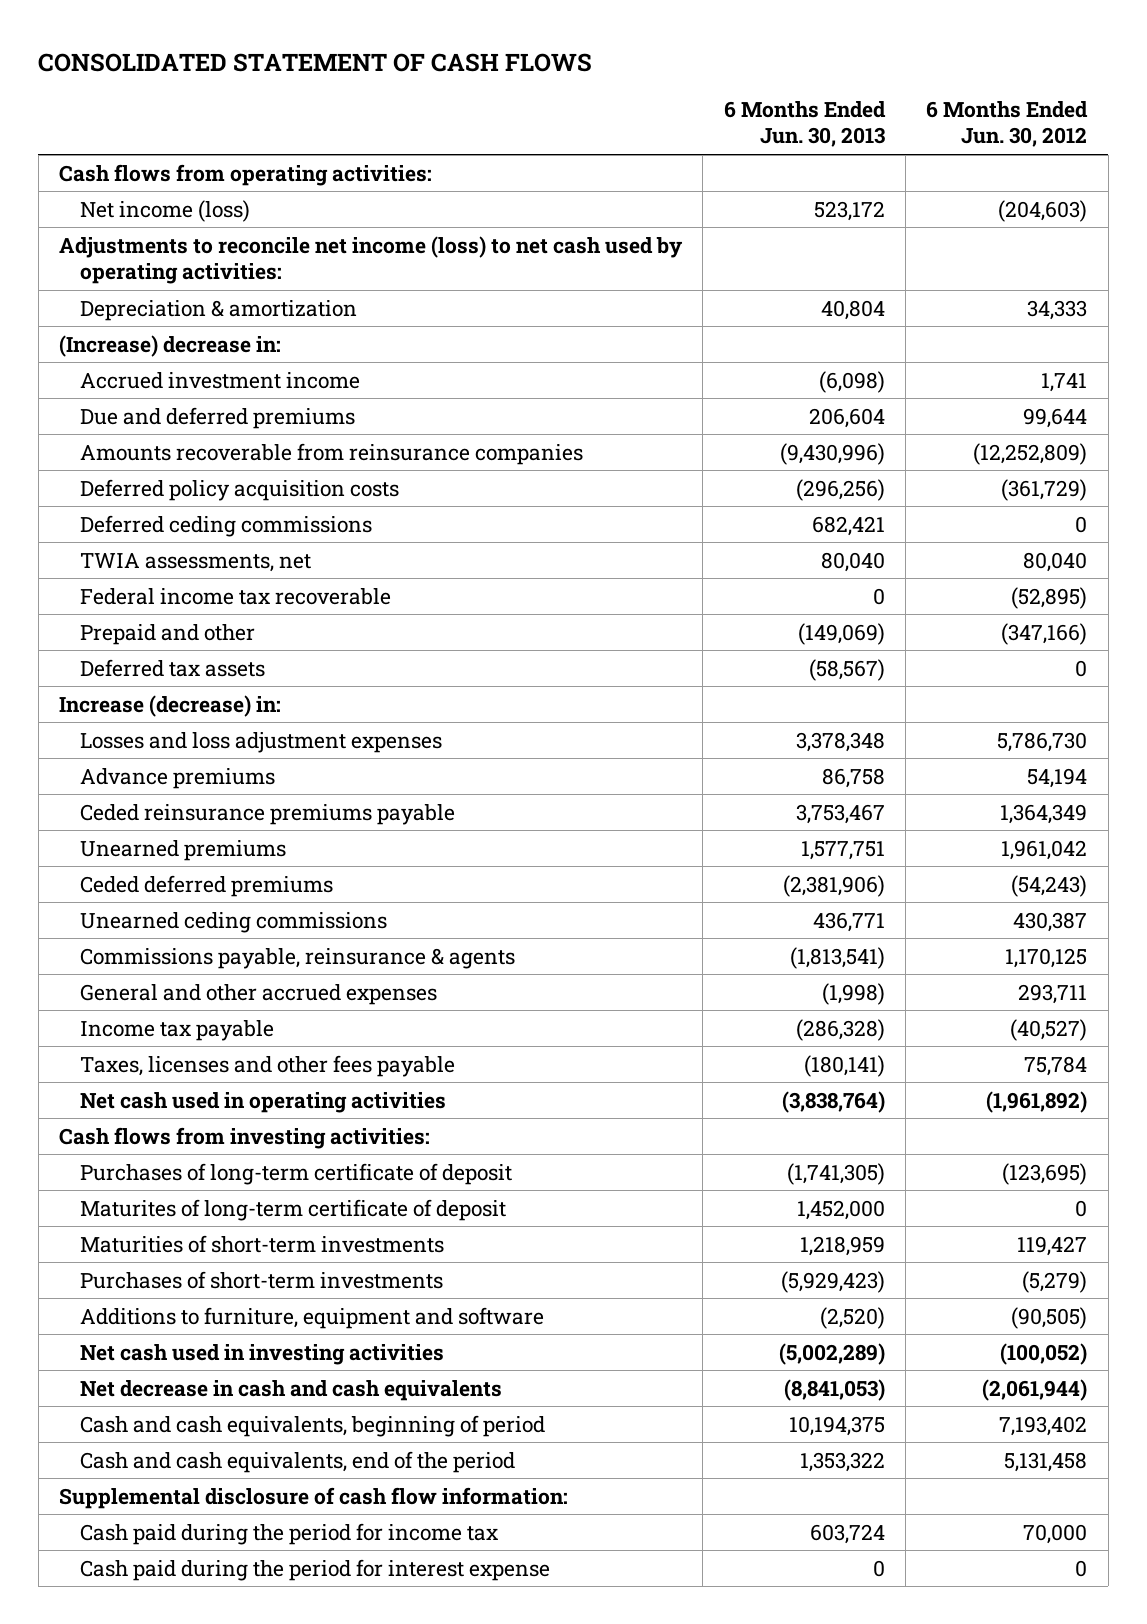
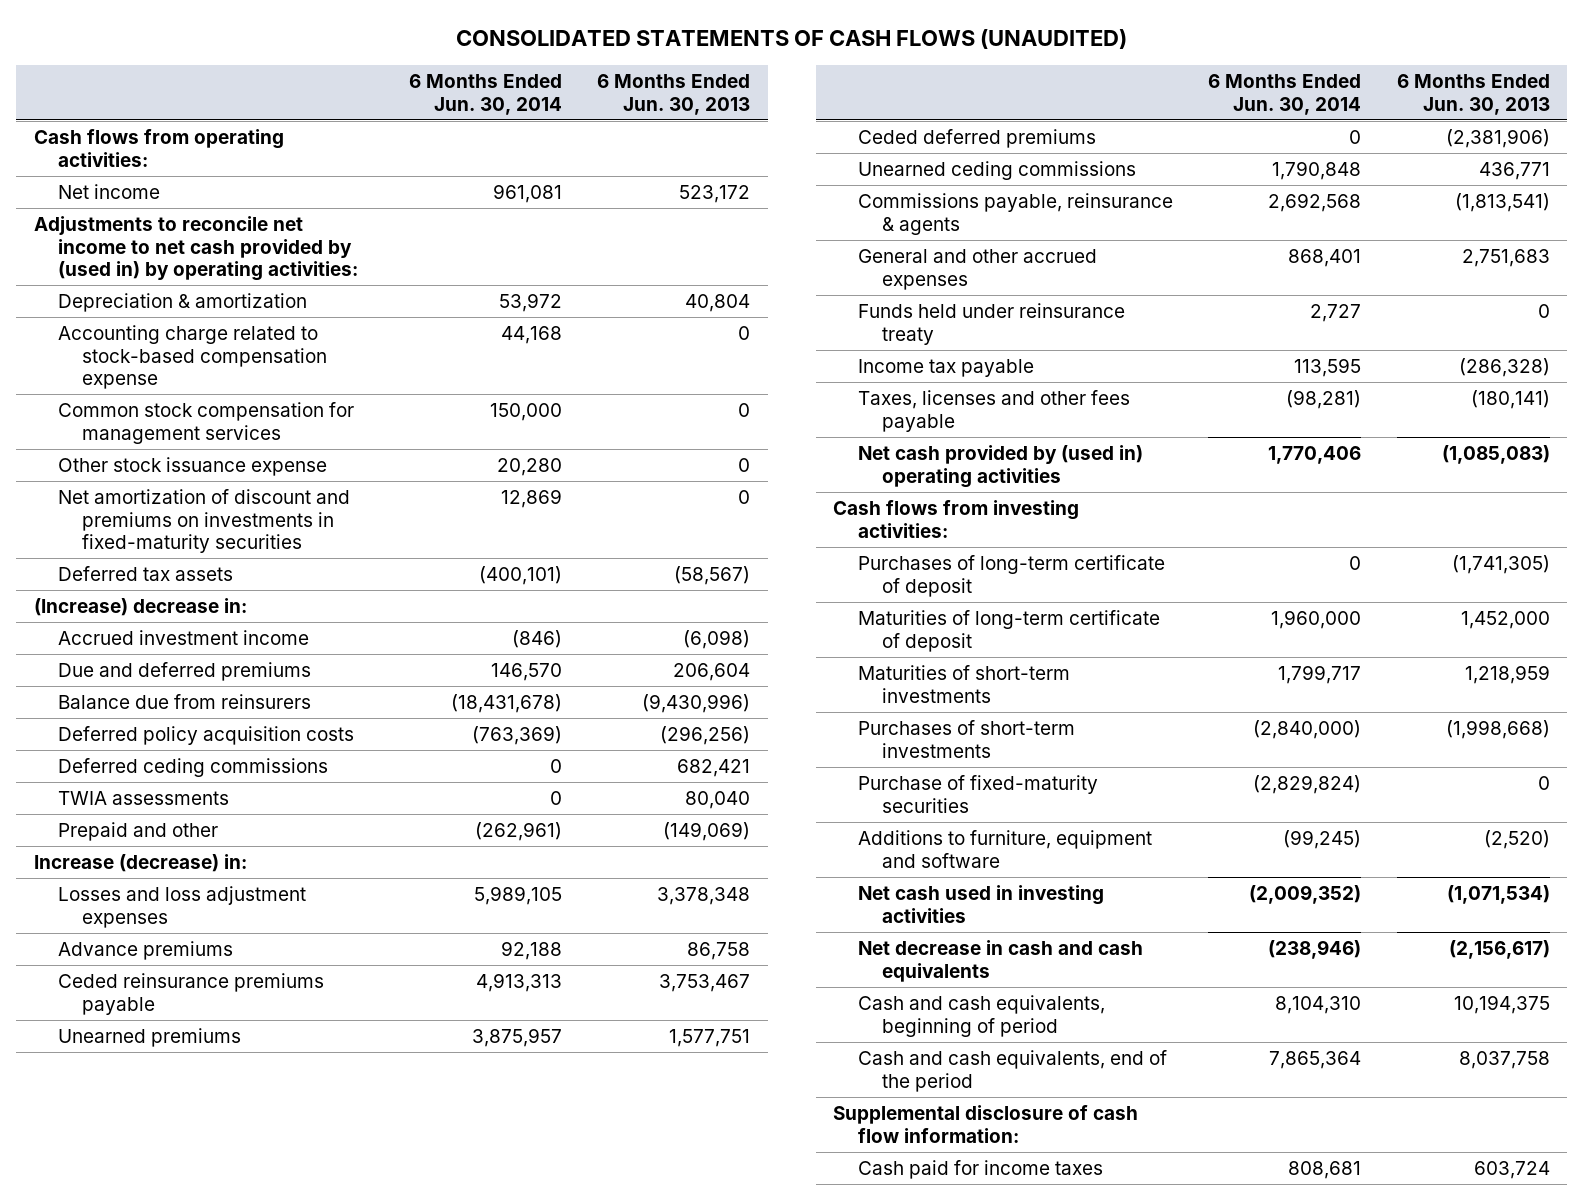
[38,52,593,72] CONSOLIDATED STATEMENT OF CASH FLOWS -> [455,28,1127,49] CONSOLIDATED STATEMENTS OF CASH FLOWS (UNAUDITED)
[926,101,1089,148] 6 Months Ended Jun. 30, 2012 -> none
none -> [408,74,562,115] 6 Months Ended Jun. 30, 2014
[79,199,250,222] Net income (loss) -> [58,183,161,199] Net income
[59,235,684,284] Adjustments to reconcile net income (loss) to net cash used by operating activities: -> [33,215,359,282] Adjustments to reconcile net income to net cash provided by (used in) by operating activities:
none -> [58,324,328,390] Accounting charge related to stock-based compensation expense
none -> [58,401,355,444] Common stock compensation for management services
none -> [58,456,328,476] Other stock issuance expense
none -> [58,488,351,554] Net amortization of discount and premiums on investments in fixed-maturity securities
[79,658,265,677] Deferred tax assets -> [58,565,234,581] Deferred tax assets
[79,442,583,465] Amounts recoverable from reinsurance companies -> [58,693,312,709] Balance due from reinsurers
[79,587,391,605] Federal income tax recoverable -> none
[79,552,311,572] TWIA assessments, net -> [58,790,230,805] TWIA assessments
[821,982,885,1005] (1,998) -> [1461,248,1550,267] 2,751,683
none -> [857,302,1125,345] Funds held under reinsurance treaty
[79,1091,446,1113] Net cash used in operating activities -> [857,444,1143,488] Net cash provided by (used in) operating activities
[781,1090,885,1113] (3,838,764) -> [1441,444,1550,464] (1,085,083)
[79,1198,506,1221] Maturites of long-term certificate of deposit -> [857,609,1160,652] Maturities of long-term certificate of deposit
[780,1270,885,1293] (5,929,423) -> [1445,719,1550,739] (1,998,668)
none -> [857,774,1098,813] Purchase of fixed-maturity securities
[778,1342,885,1365] (5,002,289) -> [1446,884,1550,904] (1,071,534)
[783,1378,885,1401] (8,841,053) -> [1448,939,1550,959] (2,156,617)
[799,1451,885,1472] 1,353,322 -> [1458,1050,1550,1069] 8,037,758
[79,1522,498,1545] Cash paid during the period for income tax -> none
[79,1558,550,1581] Cash paid during the period for interest expense -> [857,1159,1103,1179] Cash paid for income taxes
[872,1559,885,1577] 0 -> [1473,1160,1550,1179] 603,724

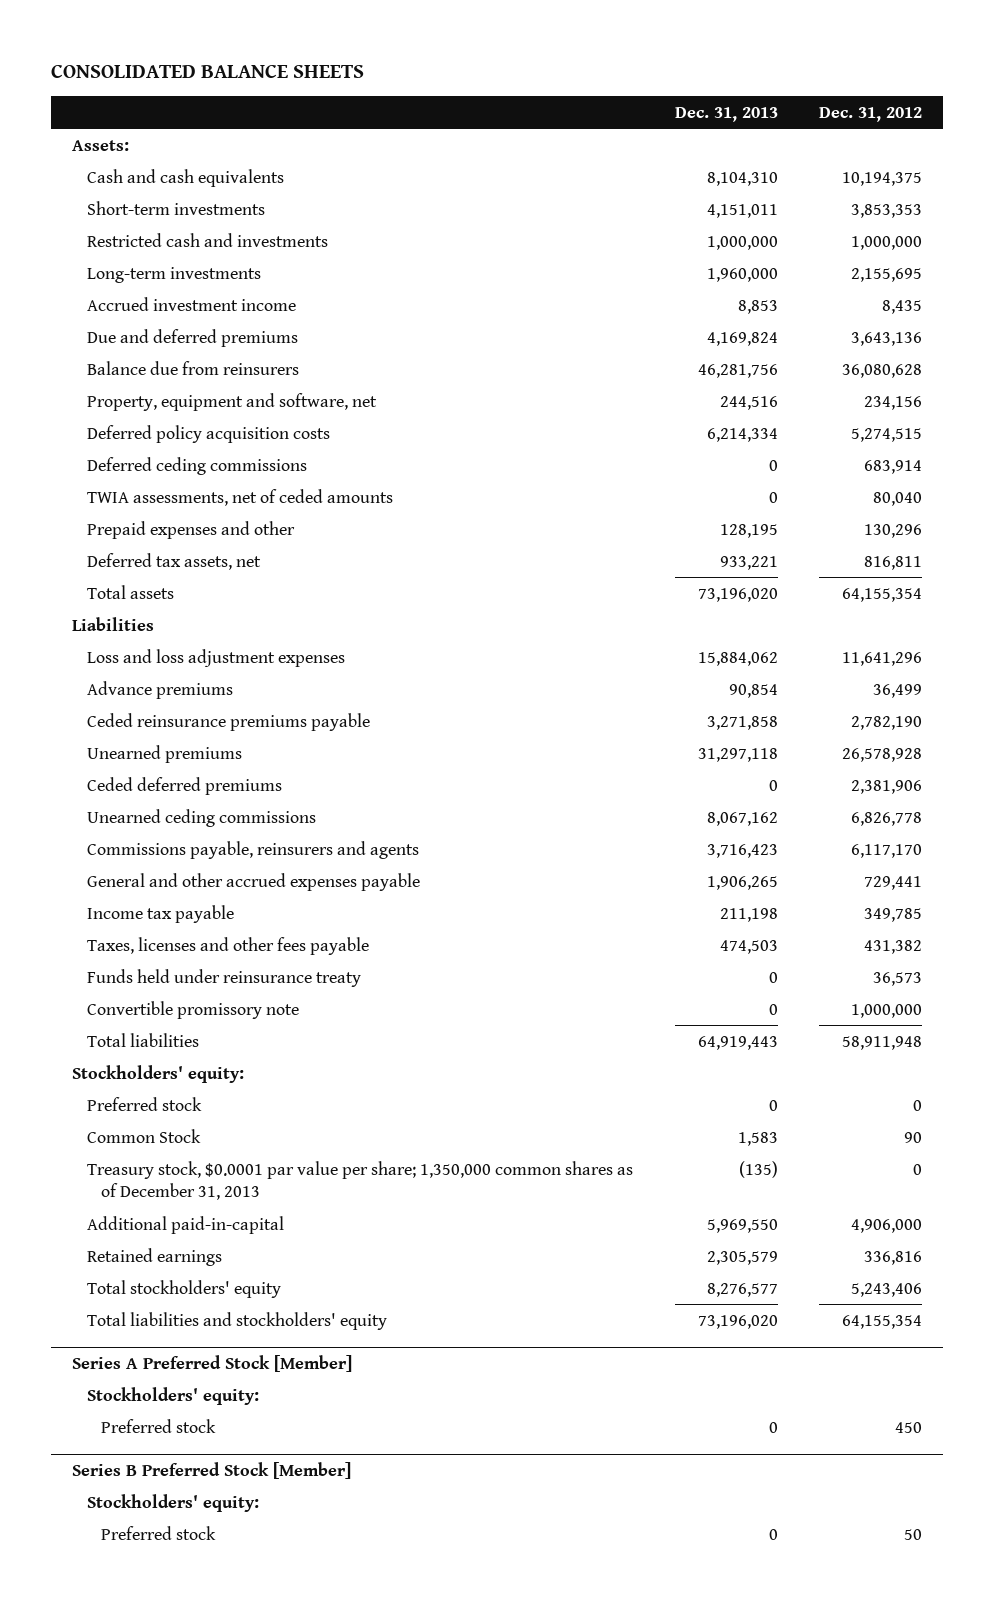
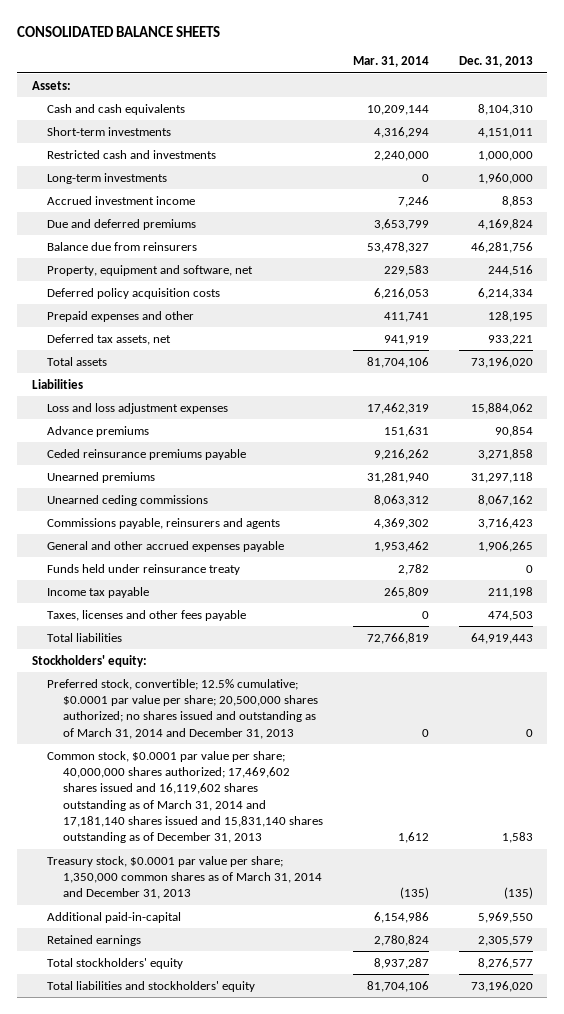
[819,106,923,122] Dec. 31, 2012 -> none
none -> [352,56,429,68] Mar. 31, 2014
[86,456,307,475] Deferred ceding commissions -> none
[86,488,393,506] TWIA assessments, net of ceded amounts -> none
[86,776,282,795] Ceded deferred premiums -> none
[86,968,361,987] Funds held under reinsurance treaty -> [47,563,241,575] Funds held under reinsurance treaty
[86,1000,299,1019] Convertible promissory note -> none
[86,1096,202,1111] Preferred stock -> [47,678,318,739] Preferred stock, convertible; 12.5% cumulative; $0.0001 par value per share; 20,500,000 shares authorized; no shares issued and outstanding as of March 31, 2014 and December 31, 2013
[86,1128,201,1143] Common Stock -> [47,750,323,844] Common stock, $0.0001 par value per share; 40,000,000 shares authorized; 17,469,602 shares issued and 16,119,602 shares outstanding as of March 31, 2014 and 17,181,140 shares issued and 15,831,140 shares outstanding as of December 31, 2013
[86,1160,633,1201] Treasury stock, $0.0001 par value per share; 1,350,000 common shares as of December 31, 2013 -> [47,855,322,900] Treasury stock, $0.0001 par value per share; 1,350,000 common shares as of March 31, 2014 and December 31, 2013
[71,1354,352,1372] Series A Preferred Stock [Member] -> none
[86,1386,259,1405] Stockholders' equity: -> none
[101,1418,217,1433] Preferred stock -> none
[71,1461,351,1479] Series B Preferred Stock [Member] -> none
[86,1493,259,1512] Stockholders' equity: -> none
[101,1525,217,1540] Preferred stock -> none

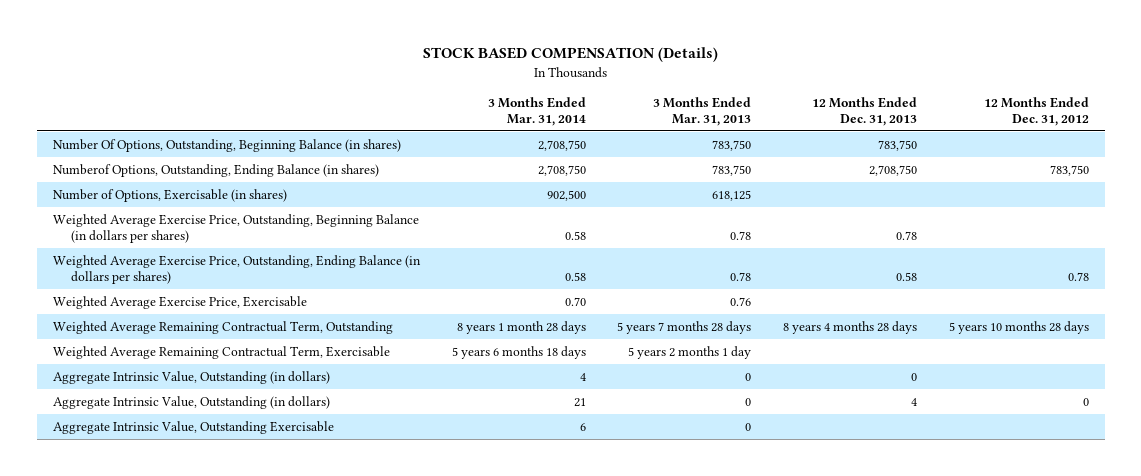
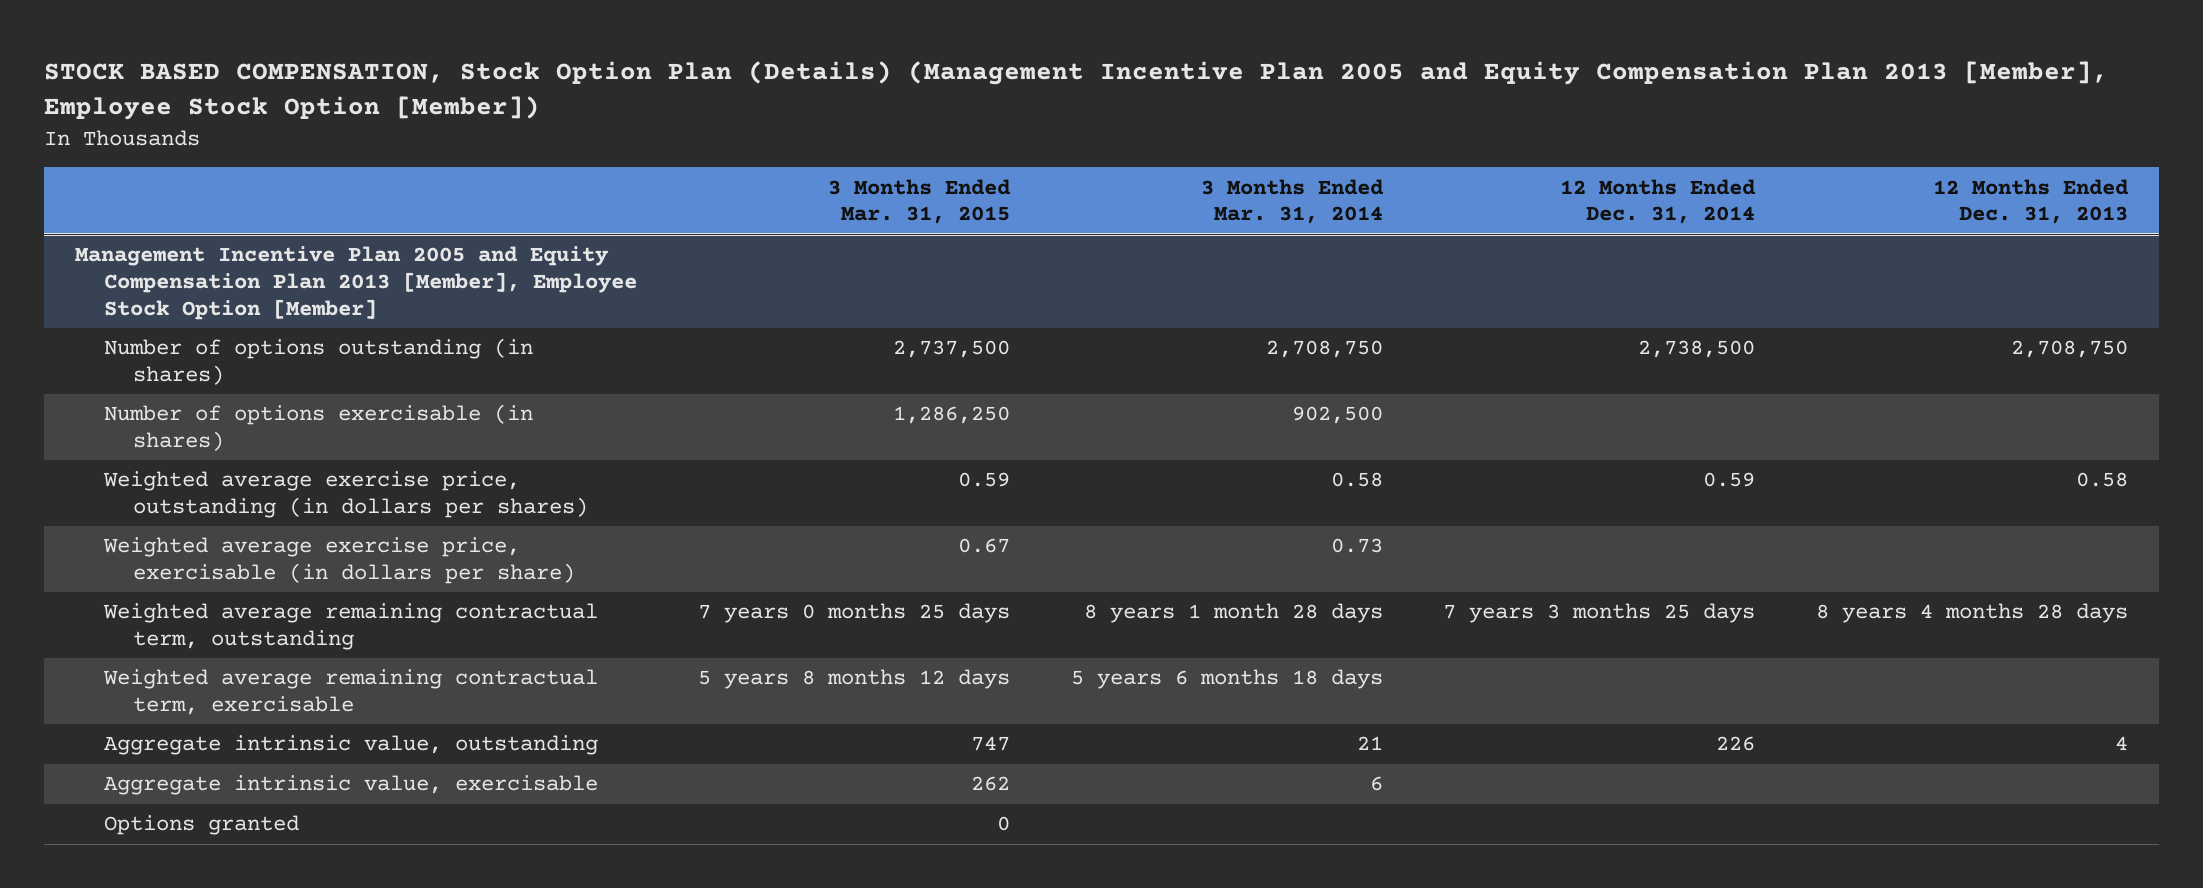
[422,47,718,63] STOCK BASED COMPENSATION (Details) -> [44,61,2109,121] STOCK BASED COMPENSATION, Stock Option Plan (Details) (Management Incentive Plan 2005 and Equity Compensation Plan 2013 [Member], Employee Stock Option [Member])
[653,97,752,126] 3 Months Ended Mar. 31, 2013 -> none
[983,97,1089,126] 12 Months Ended Dec. 31, 2012 -> none
none -> [827,178,1011,225] 3 Months Ended Mar. 31, 2015
none -> [1560,178,1757,225] 12 Months Ended Dec. 31, 2014
[52,163,379,177] Numberof Options, Outstanding, Ending Balance (in shares) -> none
[52,254,421,284] Weighted Average Exercise Price, Outstanding, Ending Balance (in dollars per shares) -> none
[52,395,330,409] Aggregate Intrinsic Value, Outstanding (in dollars) -> none
none -> [74,246,638,320] Management Incentive Plan 2005 and Equity Compensation Plan 2013 [Member], Employee Stock Option [Member]
[52,138,401,152] Number Of Options, Outstanding, Beginning Balance (in shares) -> [104,338,534,386] Number of options outstanding (in shares)
[877,139,917,151] 783,750 -> [2011,340,2129,359] 2,708,750
[52,188,287,202] Number of Options, Exercisable (in shares) -> [104,404,534,452] Number of options exercisable (in shares)
[52,213,419,243] Weighted Average Exercise Price, Outstanding, Beginning Balance (in dollars per shares) -> [103,471,589,519] Weighted average exercise price, outstanding (in dollars per shares)
[895,230,917,240] 0.78 -> [2076,472,2129,488] 0.58
[52,295,307,309] Weighted Average Exercise Price, Exercisable -> [103,537,576,585] Weighted average exercise price, exercisable (in dollars per share)
[564,296,586,306] 0.70 -> [1330,538,1383,554] 0.73
[52,320,393,334] Weighted Average Remaining Contractual Term, Outstanding -> [103,603,599,651] Weighted average remaining contractual term, outstanding
[52,345,390,359] Weighted Average Remaining Contractual Term, Exercisable -> [103,669,599,716] Weighted average remaining contractual term, exercisable
[52,370,330,384] Aggregate Intrinsic Value, Outstanding (in dollars) -> [104,735,599,756] Aggregate intrinsic value, outstanding
[579,372,586,381] 4 -> [1356,736,1383,751] 21
[910,372,917,381] 0 -> [2115,736,2129,751] 4
[52,420,334,434] Aggregate Intrinsic Value, Outstanding Exercisable -> [104,775,599,796] Aggregate intrinsic value, exercisable
none -> [104,815,300,836] Options granted

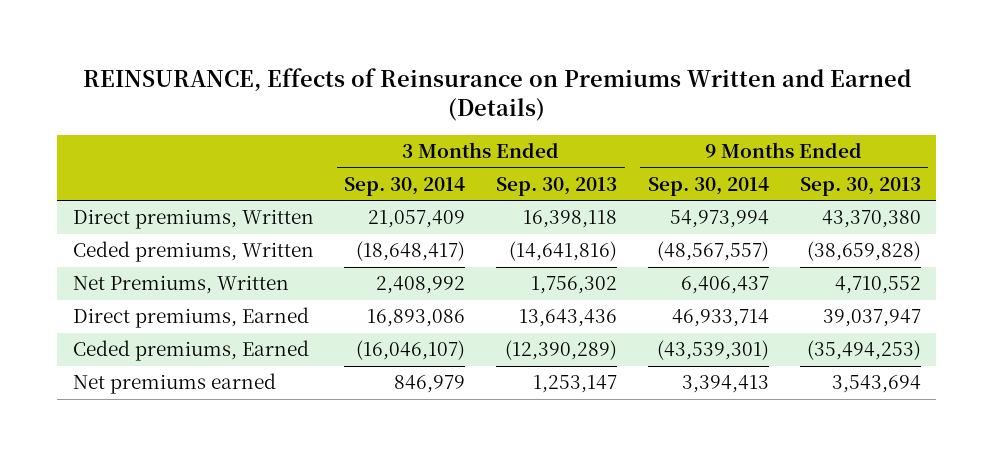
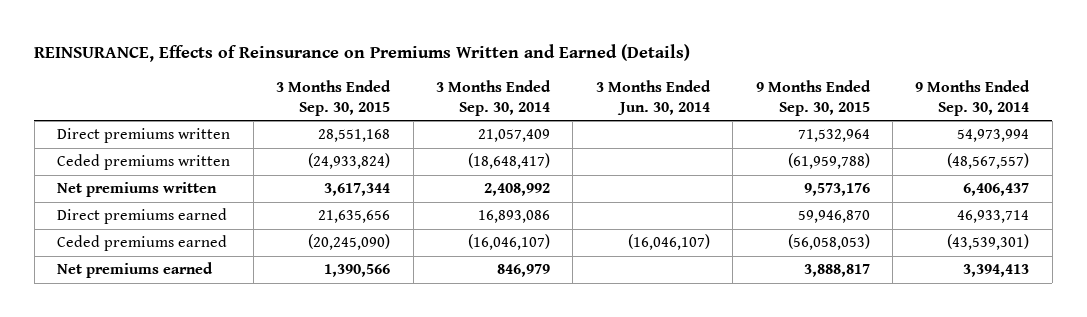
[496,176,618,196] Sep. 30, 2013 -> none
[799,176,921,196] Sep. 30, 2013 -> none
none -> [276,79,392,116] 3 Months Ended Sep. 30, 2015
none -> [595,79,711,115] 3 Months Ended Jun. 30, 2014
none -> [755,79,871,116] 9 Months Ended Sep. 30, 2015
[72,209,314,230] Direct premiums, Written -> [57,128,231,144] Direct premiums written
[72,241,314,263] Ceded premiums, Written -> [57,154,231,171] Ceded premiums written
[72,275,289,295] Net Premiums, Written -> [57,182,218,198] Net premiums written
[72,307,309,329] Direct premiums, Earned -> [57,208,228,225] Direct premiums earned
[72,340,309,362] Ceded premiums, Earned -> [57,235,228,252] Ceded premiums earned

